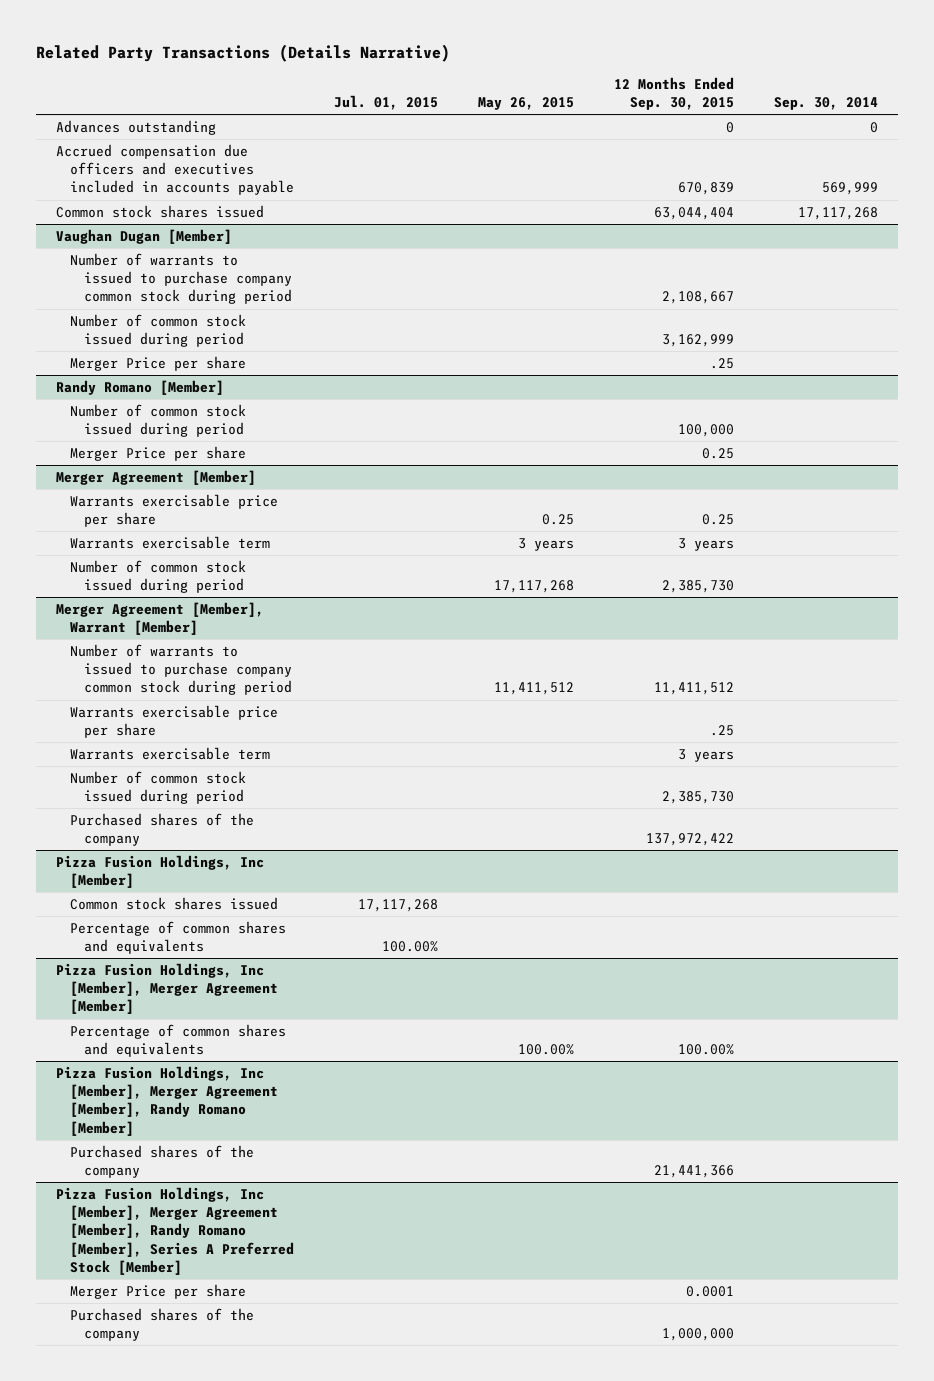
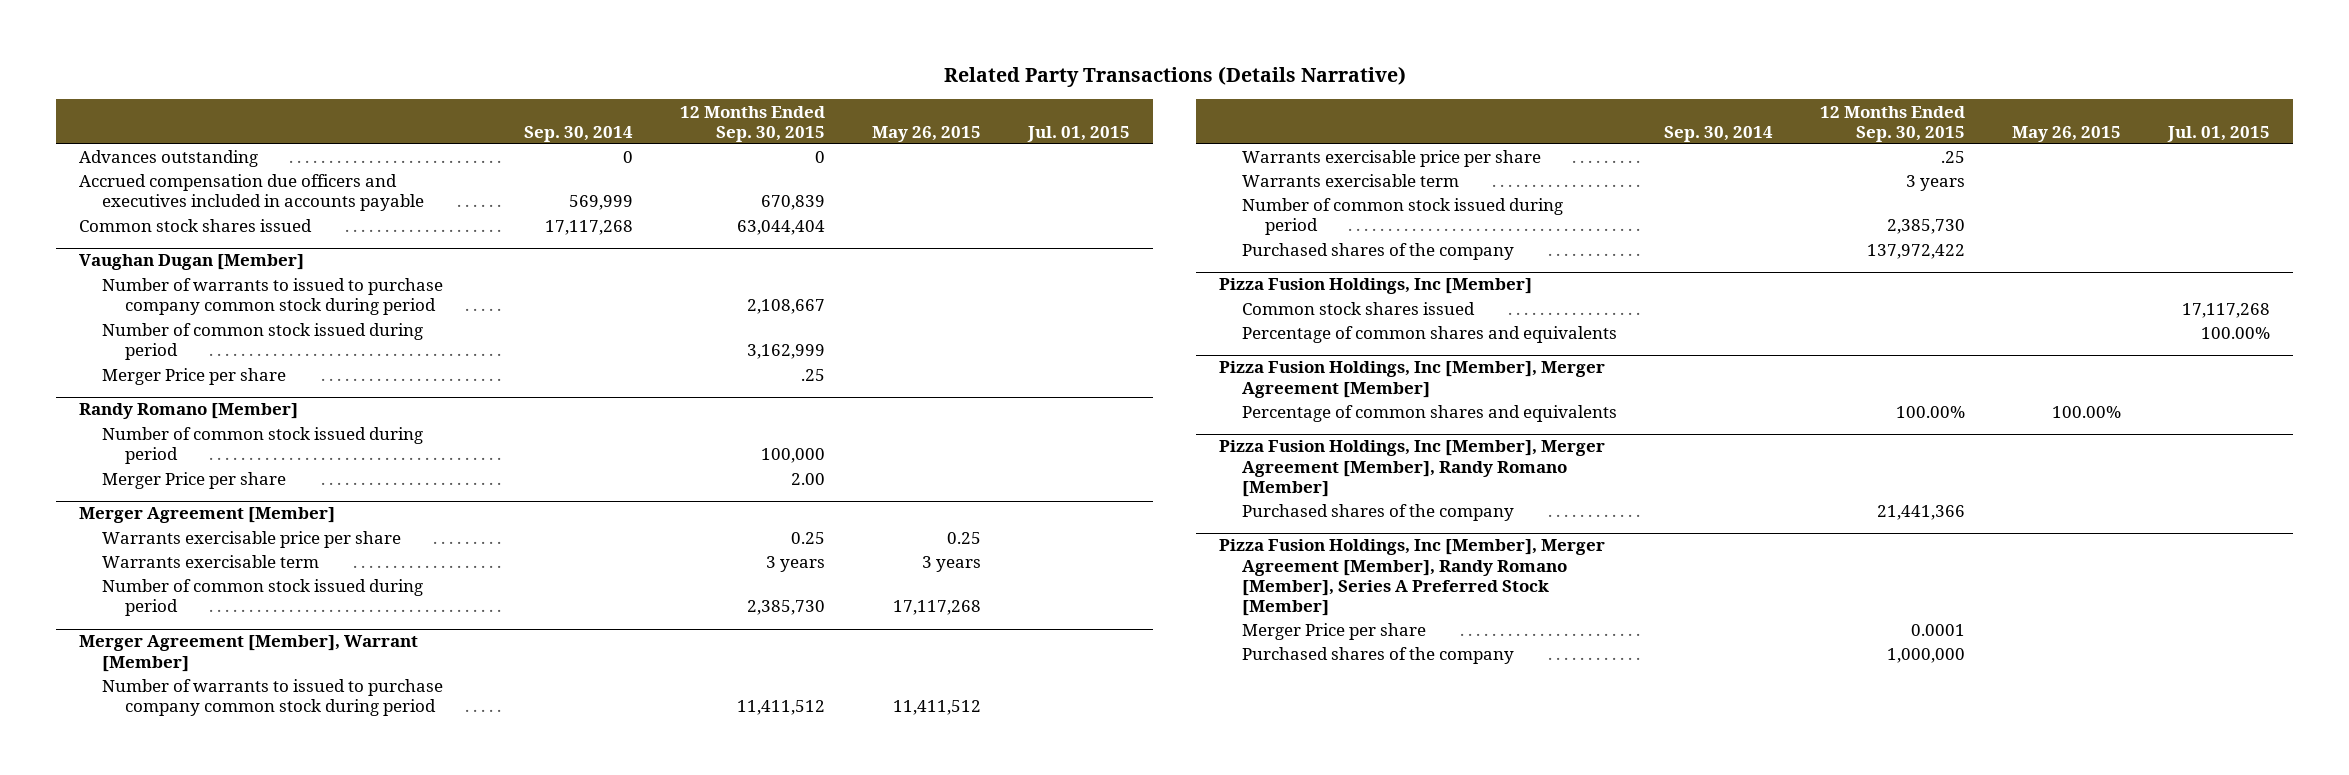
[702,448,735,460] 0.25 -> [790,473,825,486] 2.00

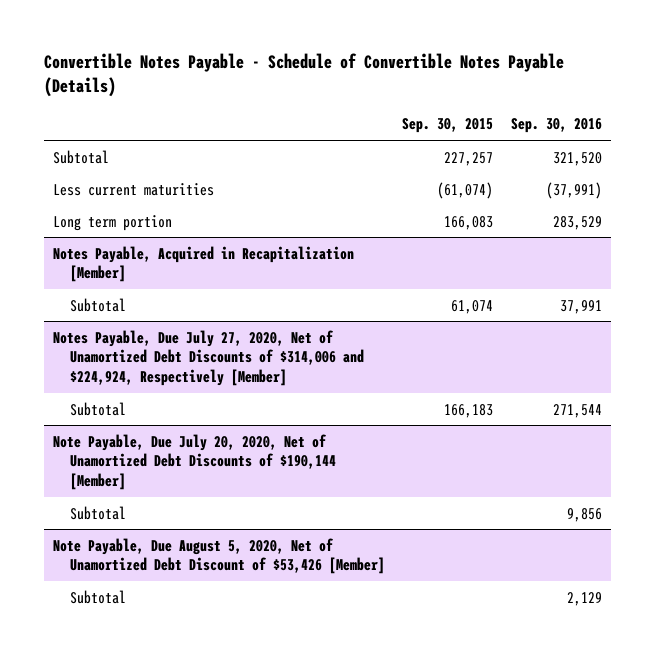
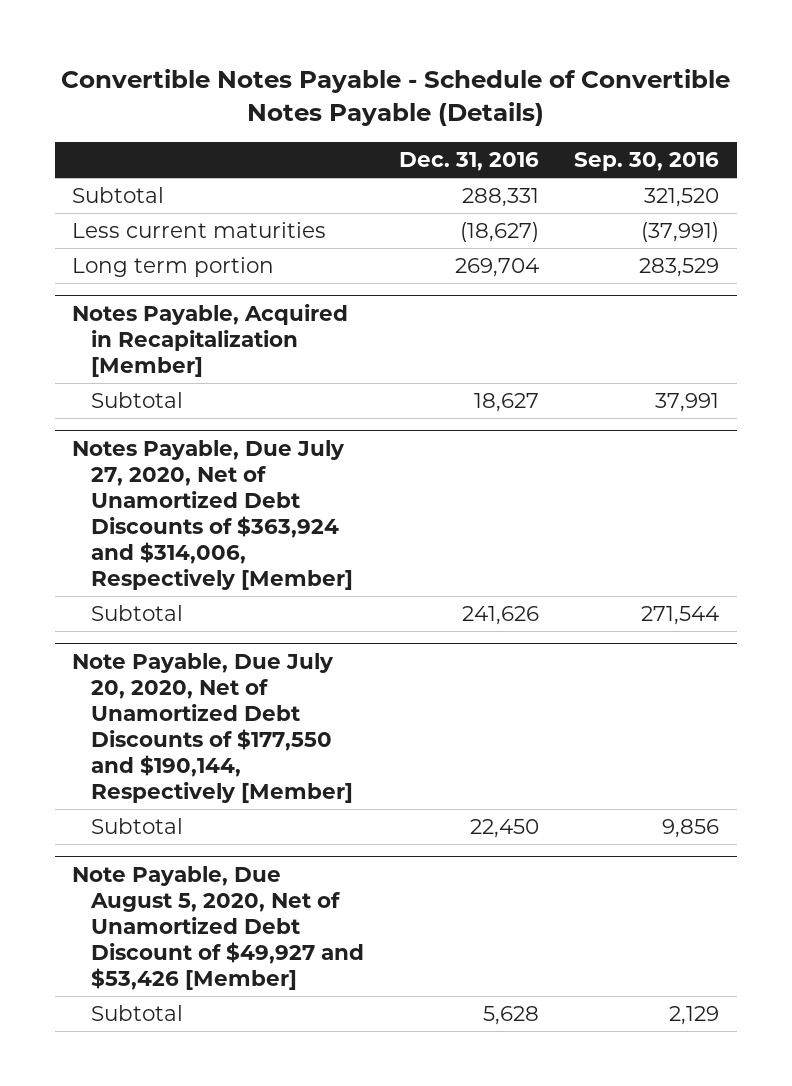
[402,118,494,134] Sep. 30, 2015 -> none
none -> [399,152,540,172] Dec. 31, 2016
[52,329,364,387] Notes Payable, Due July 27, 2020, Net of Unamortized Debt Discounts of $314,006 and $224,924, Respectively [Member] -> [72,439,353,590] Notes Payable, Due July 27, 2020, Net of Unamortized Debt Discounts of $363,924 and $314,006, Respectively [Member]
[52,433,336,491] Note Payable, Due July 20, 2020, Net of Unamortized Debt Discounts of $190,144 [Member] -> [72,652,353,803] Note Payable, Due July 20, 2020, Net of Unamortized Debt Discounts of $177,550 and $190,144, Respectively [Member]
[52,537,385,575] Note Payable, Due August 5, 2020, Net of Unamortized Debt Discount of $53,426 [Member] -> [72,865,364,990] Note Payable, Due August 5, 2020, Net of Unamortized Debt Discount of $49,927 and $53,426 [Member]

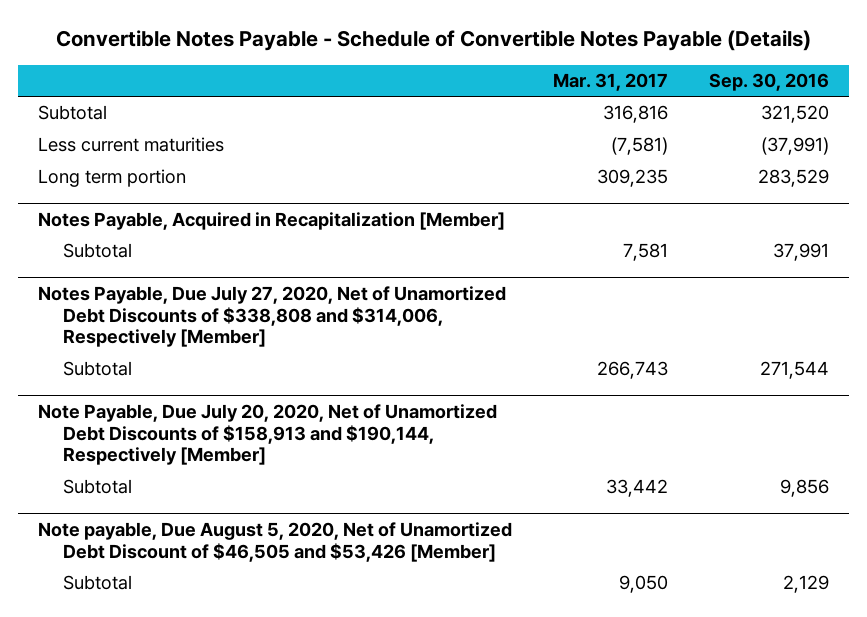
[399,152,540,172] Dec. 31, 2016 -> none
none -> [553,73,669,92] Mar. 31, 2017
[72,439,353,590] Notes Payable, Due July 27, 2020, Net of Unamortized Debt Discounts of $363,924 and $314,006, Respectively [Member] -> [38,286,507,348] Notes Payable, Due July 27, 2020, Net of Unamortized Debt Discounts of $338,808 and $314,006, Respectively [Member]
[72,652,353,803] Note Payable, Due July 20, 2020, Net of Unamortized Debt Discounts of $177,550 and $190,144, Respectively [Member] -> [38,404,498,466] Note Payable, Due July 20, 2020, Net of Unamortized Debt Discounts of $158,913 and $190,144, Respectively [Member]
[72,865,364,990] Note Payable, Due August 5, 2020, Net of Unamortized Debt Discount of $49,927 and $53,426 [Member] -> [38,522,513,562] Note payable, Due August 5, 2020, Net of Unamortized Debt Discount of $46,505 and $53,426 [Member]

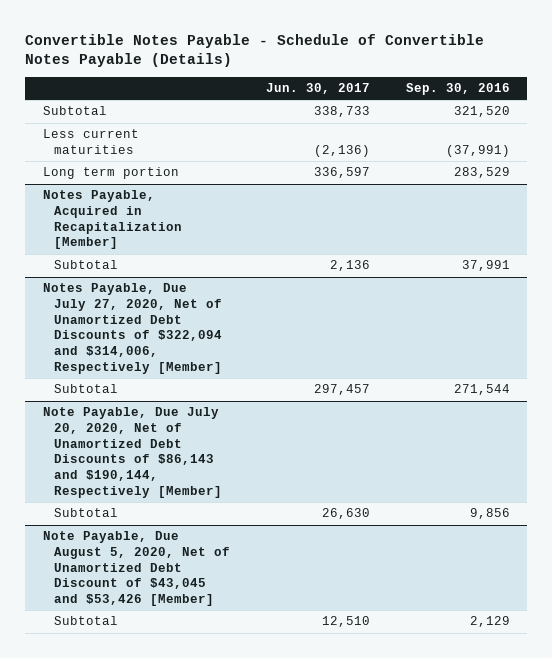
[553,73,669,92] Mar. 31, 2017 -> none
none -> [265,83,370,95] Jun. 30, 2017
[38,286,507,348] Notes Payable, Due July 27, 2020, Net of Unamortized Debt Discounts of $338,808 and $314,006, Respectively [Member] -> [42,283,223,374] Notes Payable, Due July 27, 2020, Net of Unamortized Debt Discounts of $322,094 and $314,006, Respectively [Member]
[38,404,498,466] Note Payable, Due July 20, 2020, Net of Unamortized Debt Discounts of $158,913 and $190,144, Respectively [Member] -> [42,407,223,498] Note Payable, Due July 20, 2020, Net of Unamortized Debt Discounts of $86,143 and $190,144, Respectively [Member]
[38,522,513,562] Note payable, Due August 5, 2020, Net of Unamortized Debt Discount of $46,505 and $53,426 [Member] -> [42,531,231,607] Note Payable, Due August 5, 2020, Net of Unamortized Debt Discount of $43,045 and $53,426 [Member]

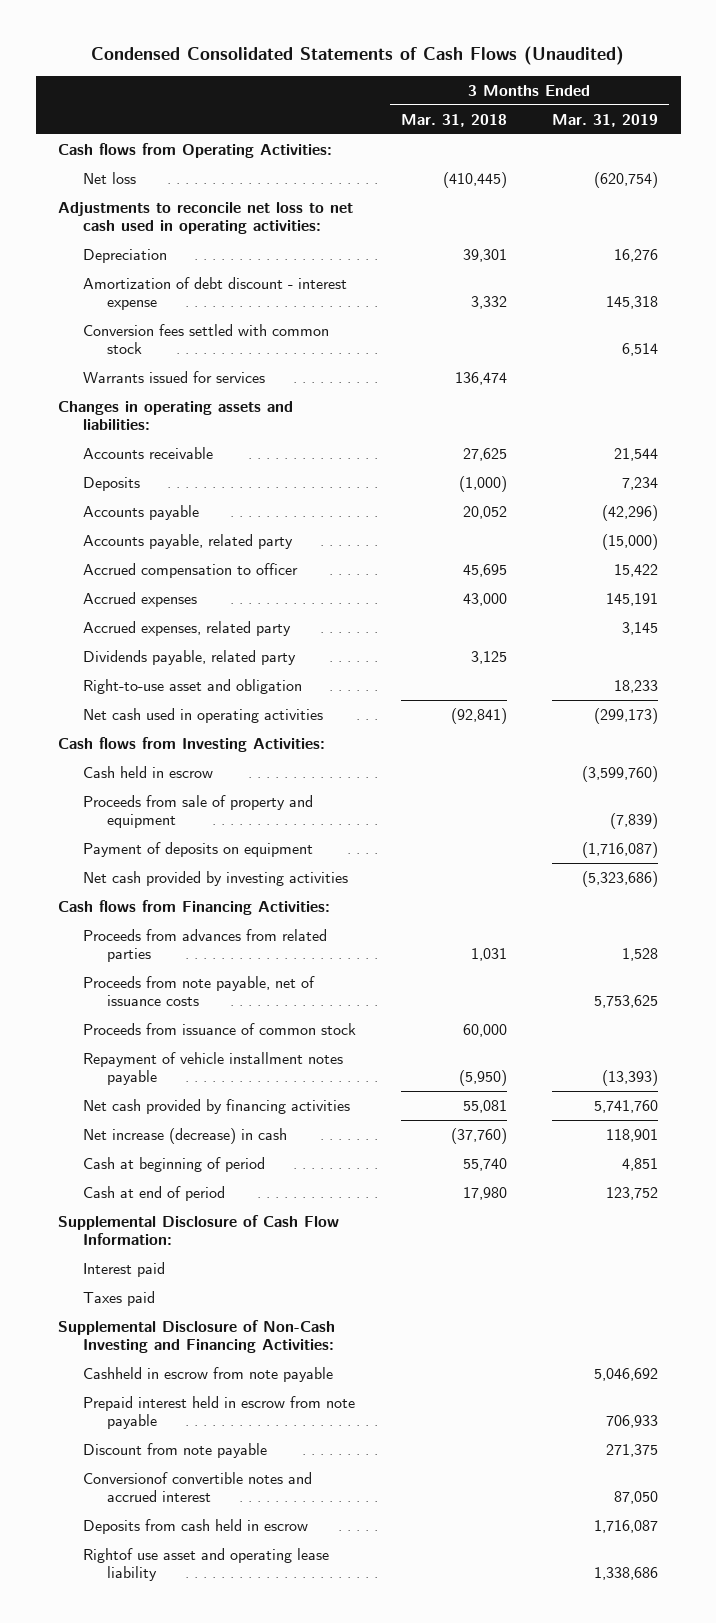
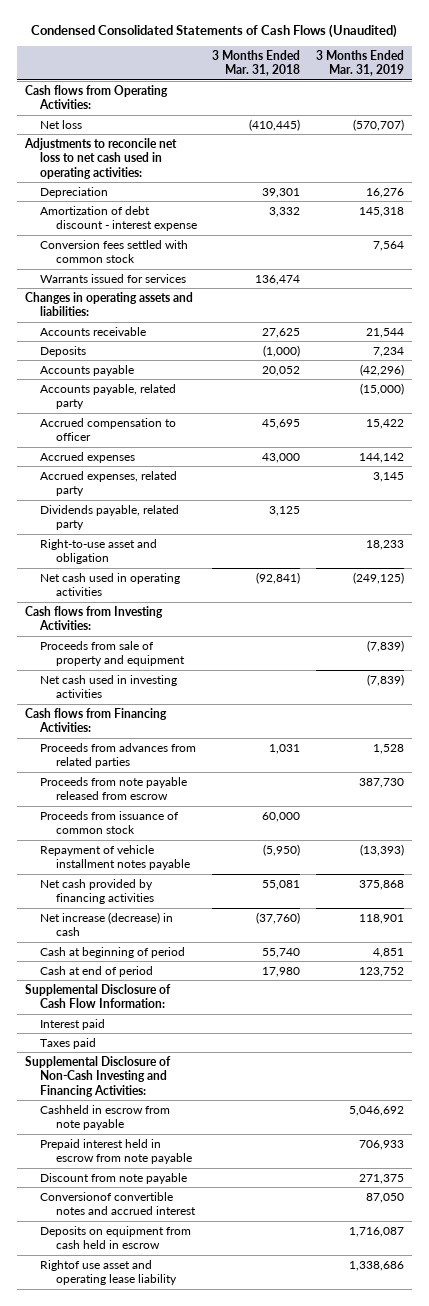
[594,171,659,188] (620,754) -> [352,118,404,131] (570,707)
[622,343,659,357] 6,514 -> [372,240,404,251] 7,564
[606,592,659,606] 145,191 -> [358,452,404,463] 144,142
[594,707,659,724] (299,173) -> [352,571,404,584] (249,125)
[82,765,213,778] Cash held in escrow -> none
[82,841,313,857] Payment of deposits on equipment -> none
[82,870,348,886] Net cash provided by investing activities -> [40,674,178,699] Net cash used in investing activities
[582,870,659,887] (5,323,686) -> [366,673,404,686] (7,839)
[82,975,315,1007] Proceeds from note payable, net of issuance costs -> [40,776,188,801] Proceeds from note payable released from escrow
[594,995,659,1009] 5,753,625 -> [358,777,404,788] 387,730
[594,1099,659,1113] 5,741,760 -> [358,879,404,890] 375,868
[82,1518,308,1534] Deposits from cash held in escrow -> [40,1225,192,1250] Deposits on equipment from cash held in escrow

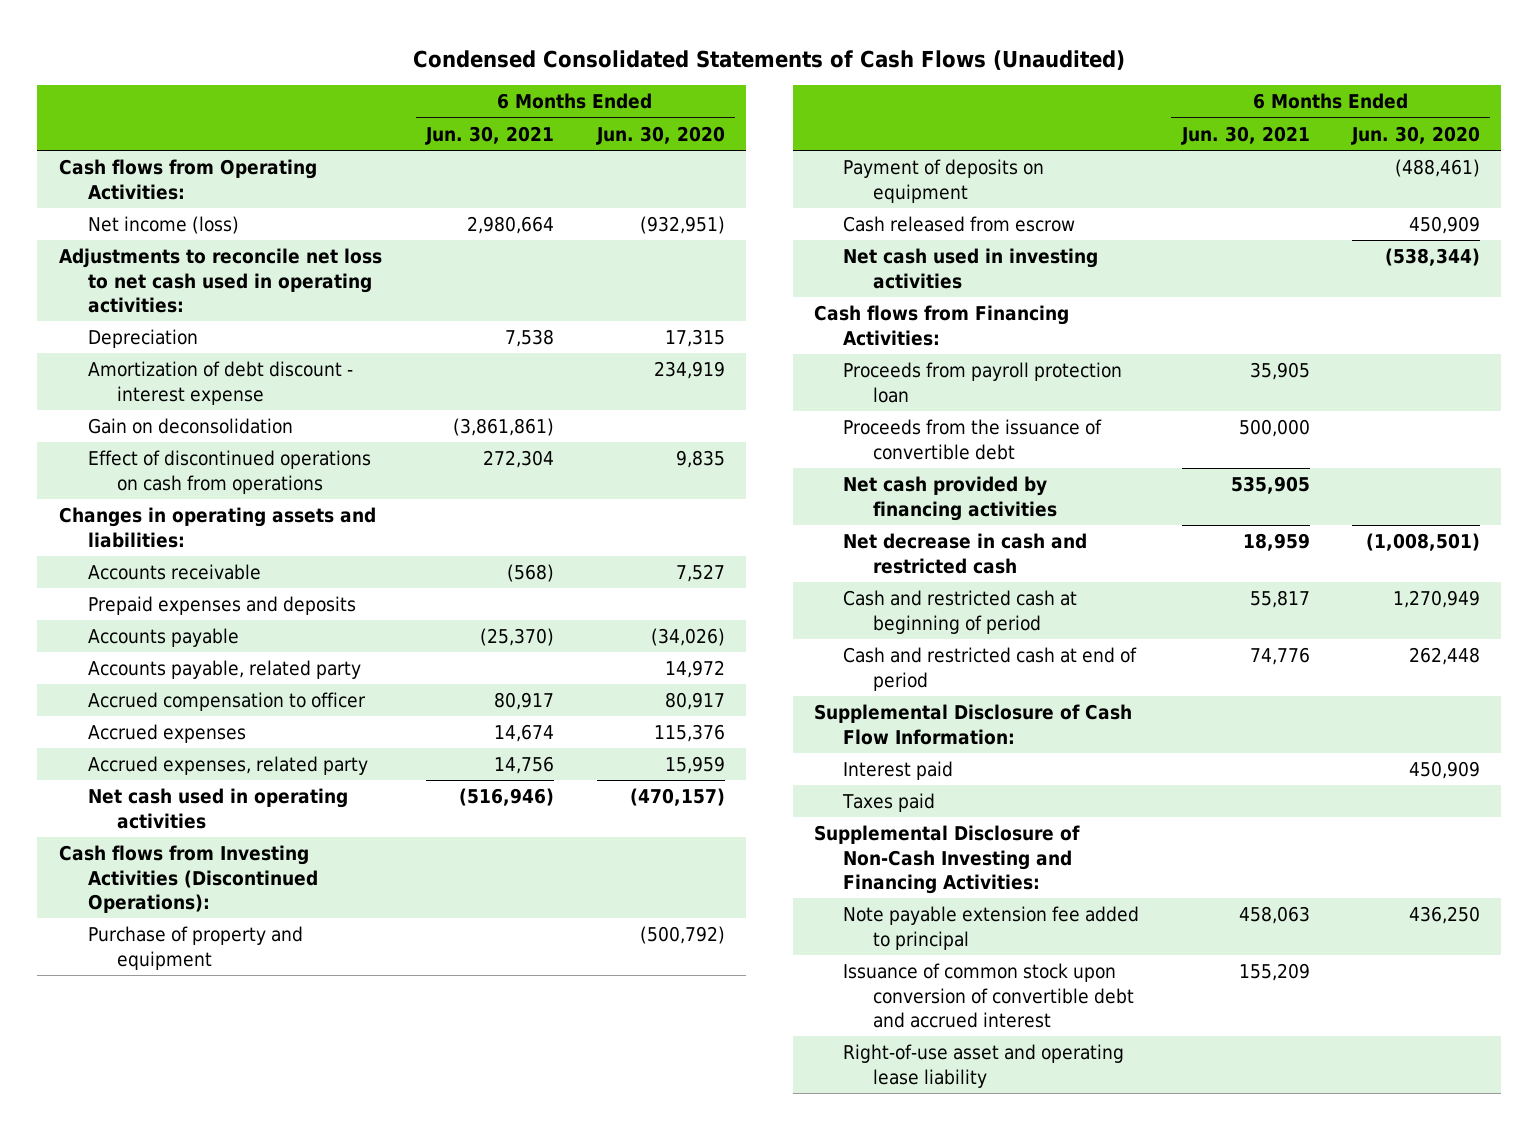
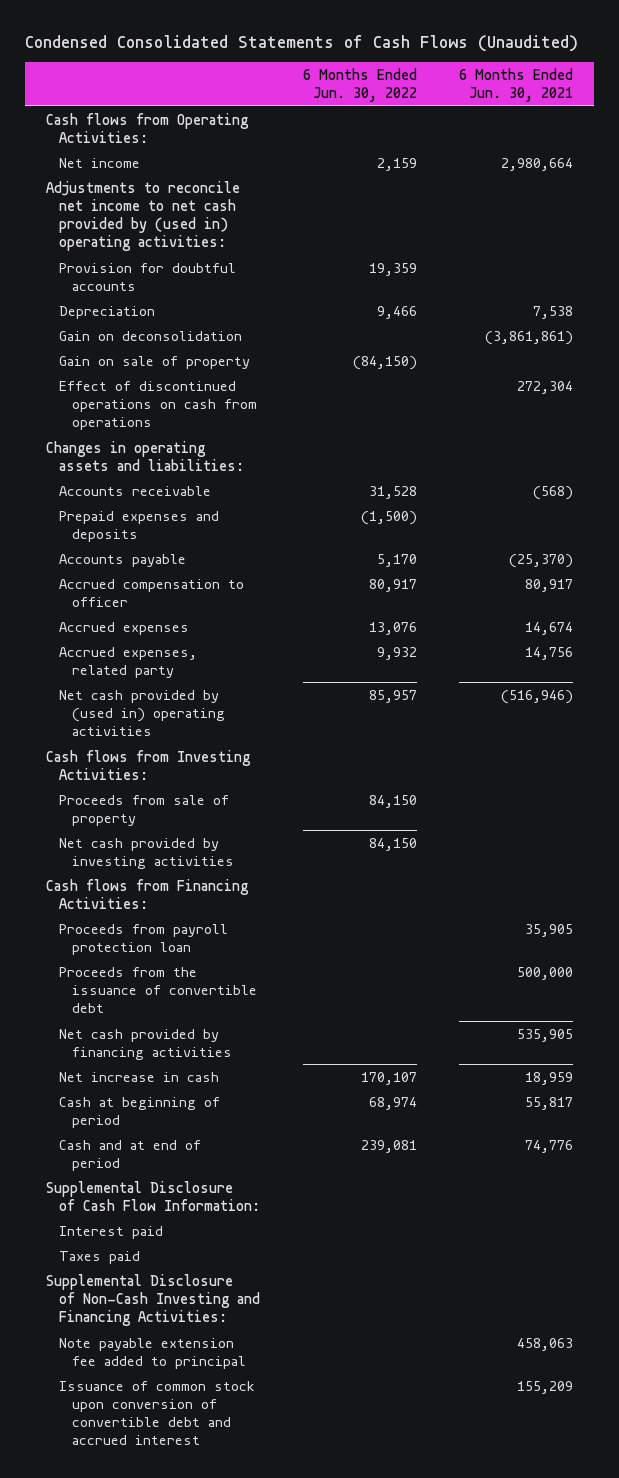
[595,125,725,145] Jun. 30, 2020 -> none
none -> [302,67,417,103] 6 Months Ended Jun. 30, 2022
[87,216,239,235] Net income (loss) -> [59,157,141,168] Net income
[58,248,382,313] Adjustments to reconcile net loss to net cash used in operating activities: -> [45,180,240,252] Adjustments to reconcile net income to net cash provided by (used in) operating activities:
none -> [59,262,237,291] Provision for doubtful accounts
[87,361,353,405] Amortization of debt discount - interest expense -> none
none -> [59,355,251,369] Gain on sale of property
[87,660,361,680] Accounts payable, related party -> none
[87,926,303,970] Purchase of property and equipment -> none
[843,159,1045,203] Payment of deposits on equipment -> none
[843,216,1076,233] Cash released from escrow -> none
[87,788,348,829] Net cash used in operating activities -> [59,689,226,737] Net cash provided by (used in) operating activities
[58,845,318,913] Cash flows from Investing Activities (Discontinued Operations): -> [45,749,251,780] Cash flows from Investing Activities:
none -> [59,794,230,826] Proceeds from sale of property
[843,248,1099,289] Net cash used in investing activities -> [59,837,235,869] Net cash provided by investing activities
[843,533,1088,574] Net decrease in cash and restricted cash -> [59,1071,220,1082] Net increase in cash
[843,590,1078,634] Cash and restricted cash at beginning of period -> [59,1096,221,1128] Cash at beginning of period
[843,647,1138,691] Cash and restricted cash at end of period -> [59,1139,202,1171] Cash and at end of period
[843,1044,1125,1088] Right-of-use asset and operating lease liability -> none

